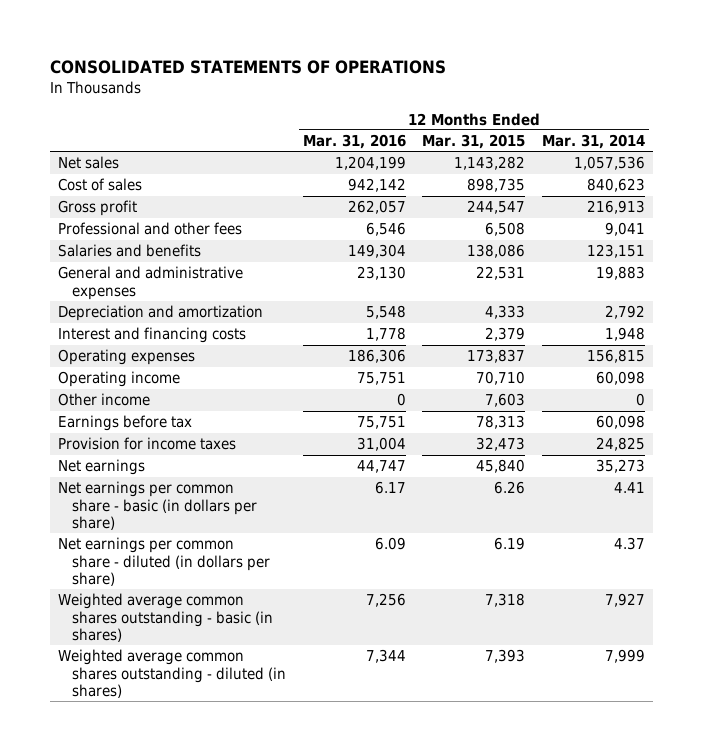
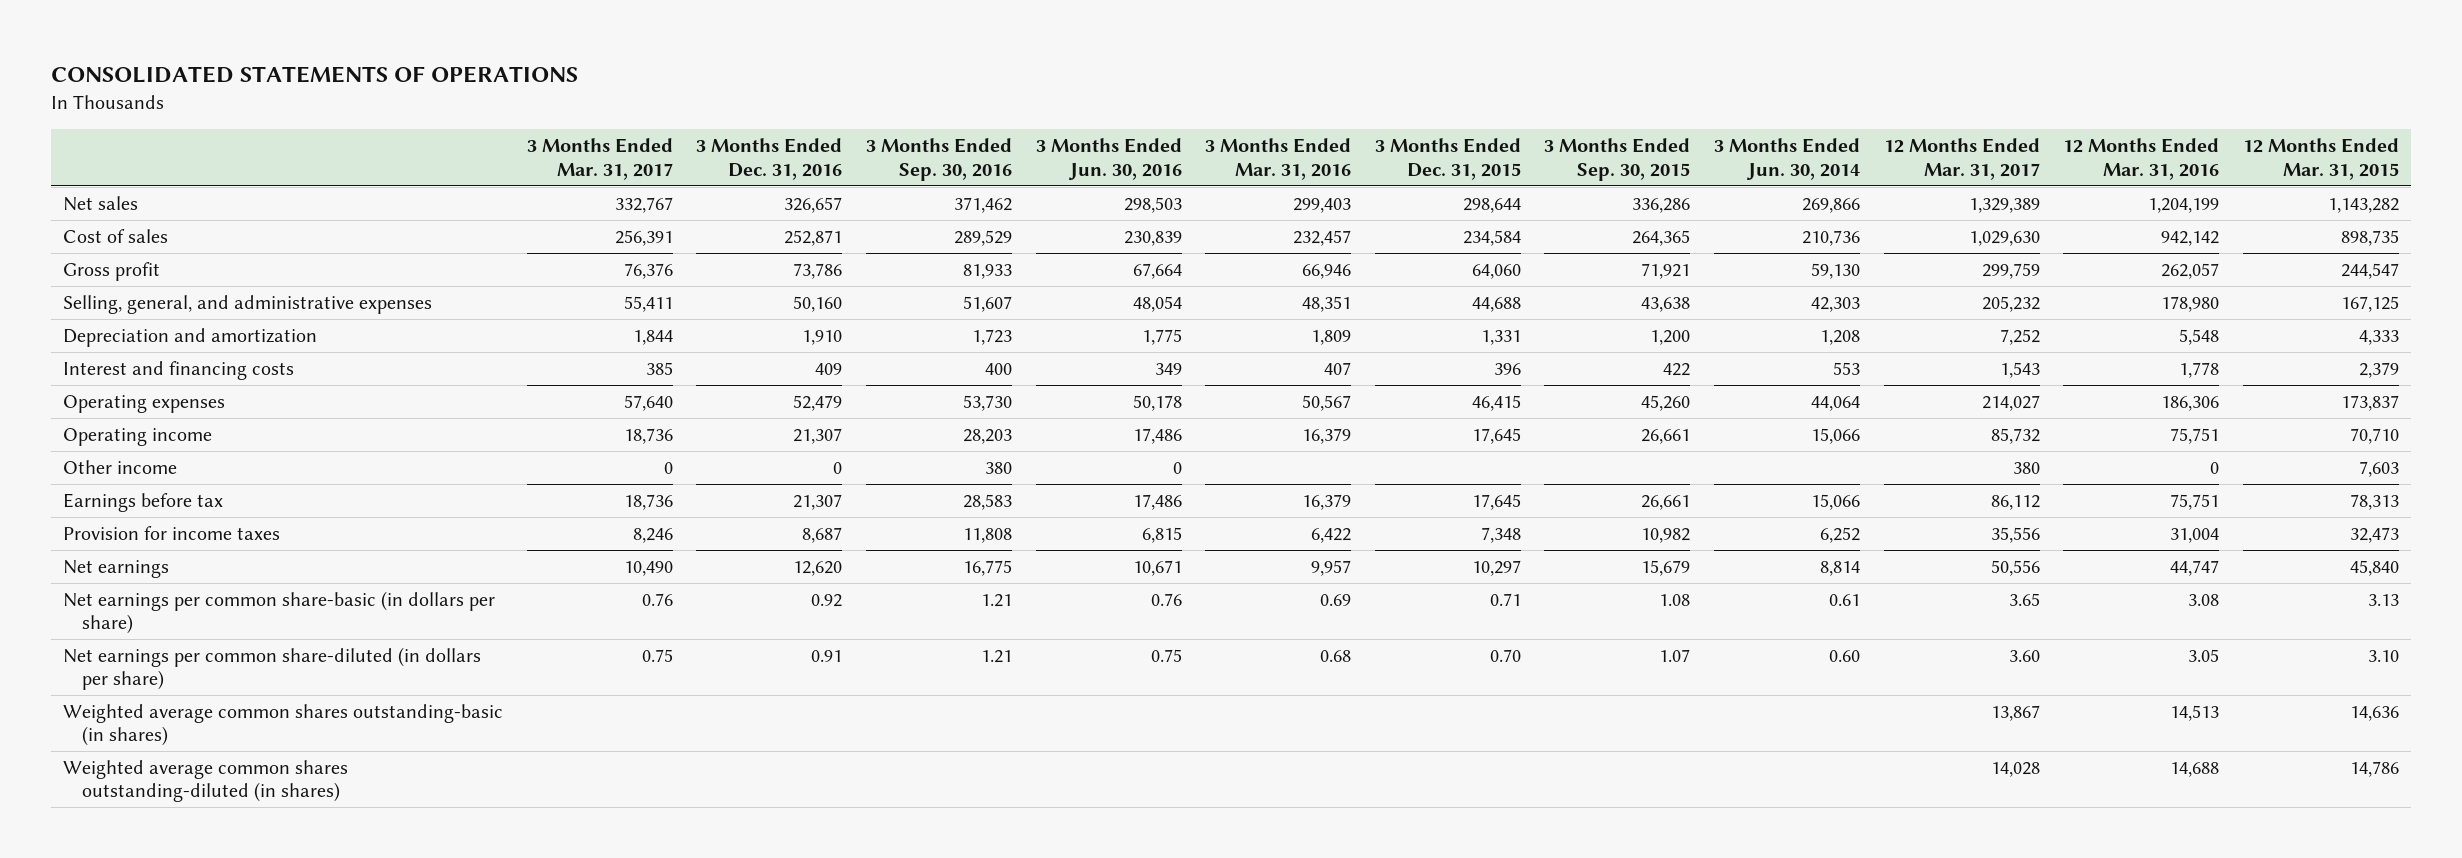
[541,134,645,150] Mar. 31, 2014 -> none
none -> [526,138,673,180] 3 Months Ended Mar. 31, 2017
none -> [696,138,843,180] 3 Months Ended Dec. 31, 2016
none -> [865,138,1012,181] 3 Months Ended Sep. 30, 2016
none -> [1035,138,1182,180] 3 Months Ended Jun. 30, 2016
none -> [1205,138,1352,180] 3 Months Ended Mar. 31, 2016
none -> [1374,138,1521,180] 3 Months Ended Dec. 31, 2015
none -> [1544,138,1691,181] 3 Months Ended Sep. 30, 2015
none -> [1713,138,1860,180] 3 Months Ended Jun. 30, 2014
none -> [1883,138,2040,180] 12 Months Ended Mar. 31, 2017
[58,222,243,236] Professional and other fees -> none
[58,244,202,258] Salaries and benefits -> none
[58,266,244,300] General and administrative expenses -> [63,295,433,315] Selling, general, and administrative expenses
[356,266,406,281] 23,130 -> [2161,296,2220,313] 178,980
[476,266,526,281] 22,531 -> [2340,296,2399,313] 167,125
[58,481,258,531] Net earnings per common share - basic (in dollars per share) -> [63,591,496,635] Net earnings per common share-basic (in dollars per share)
[374,481,406,495] 6.17 -> [2188,594,2220,607] 3.08
[494,481,526,495] 6.26 -> [2367,594,2399,607] 3.13
[58,537,271,587] Net earnings per common share - diluted (in dollars per share) -> [63,647,482,691] Net earnings per common share-diluted (in dollars per share)
[374,537,406,551] 6.09 -> [2188,649,2220,663] 3.05
[494,537,526,551] 6.19 -> [2367,650,2399,663] 3.10
[58,593,274,643] Weighted average common shares outstanding - basic (in shares) -> [63,704,504,747] Weighted average common shares outstanding-basic (in shares)
[365,593,406,608] 7,256 -> [2170,705,2220,722] 14,513
[485,593,526,608] 7,318 -> [2349,706,2399,722] 14,636
[58,649,287,699] Weighted average common shares outstanding - diluted (in shares) -> [63,760,349,803] Weighted average common shares outstanding-diluted (in shares)
[365,649,406,664] 7,344 -> [2170,762,2220,778] 14,688
[485,649,526,664] 7,393 -> [2349,761,2399,778] 14,786

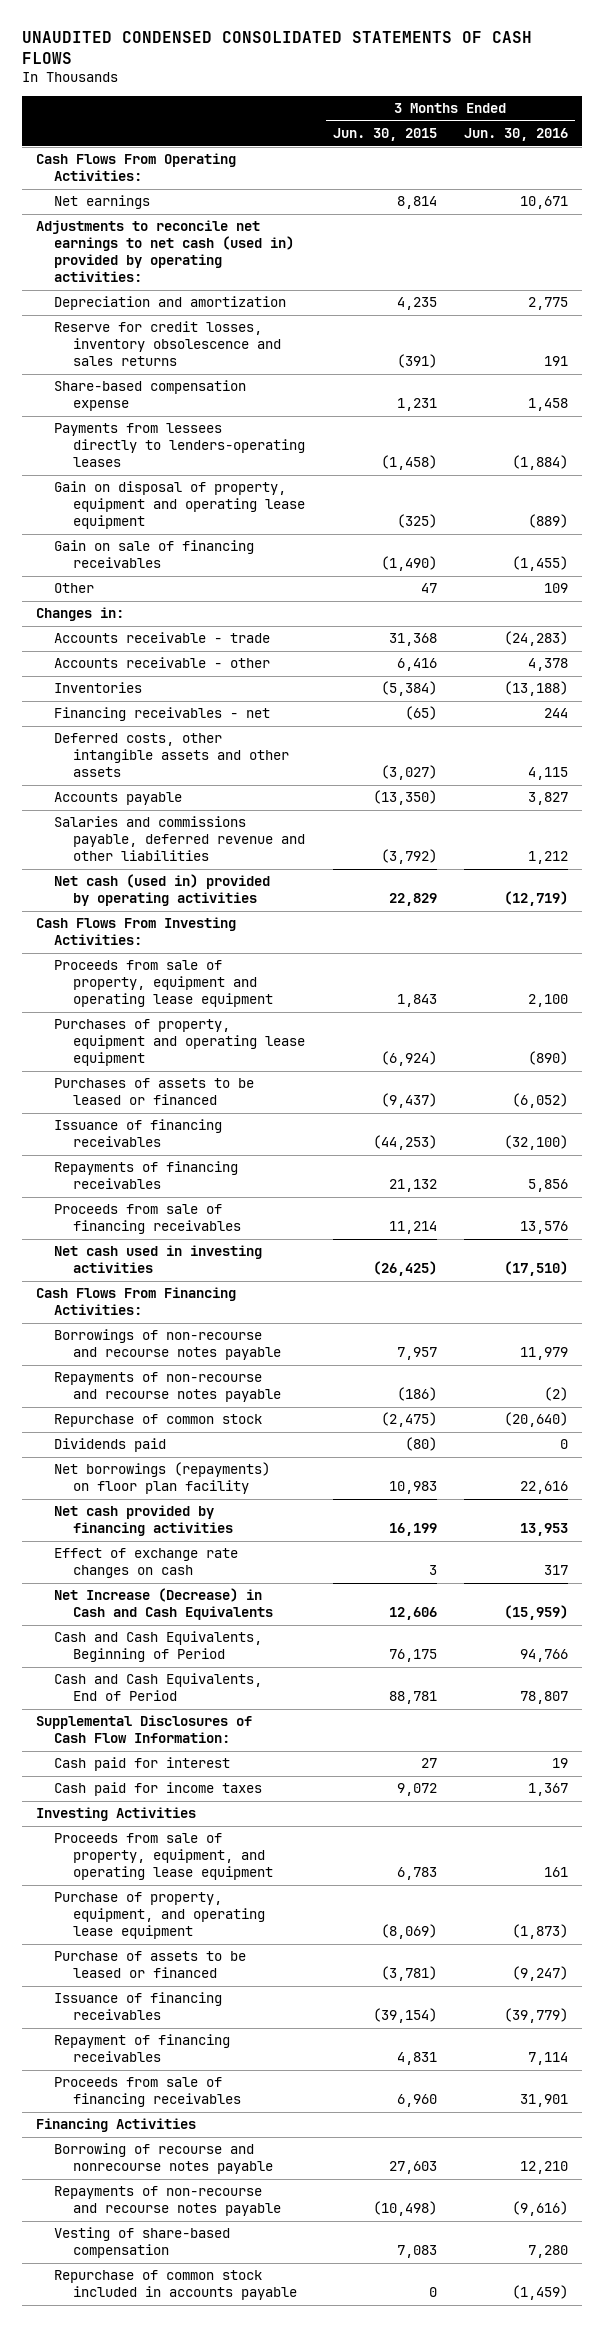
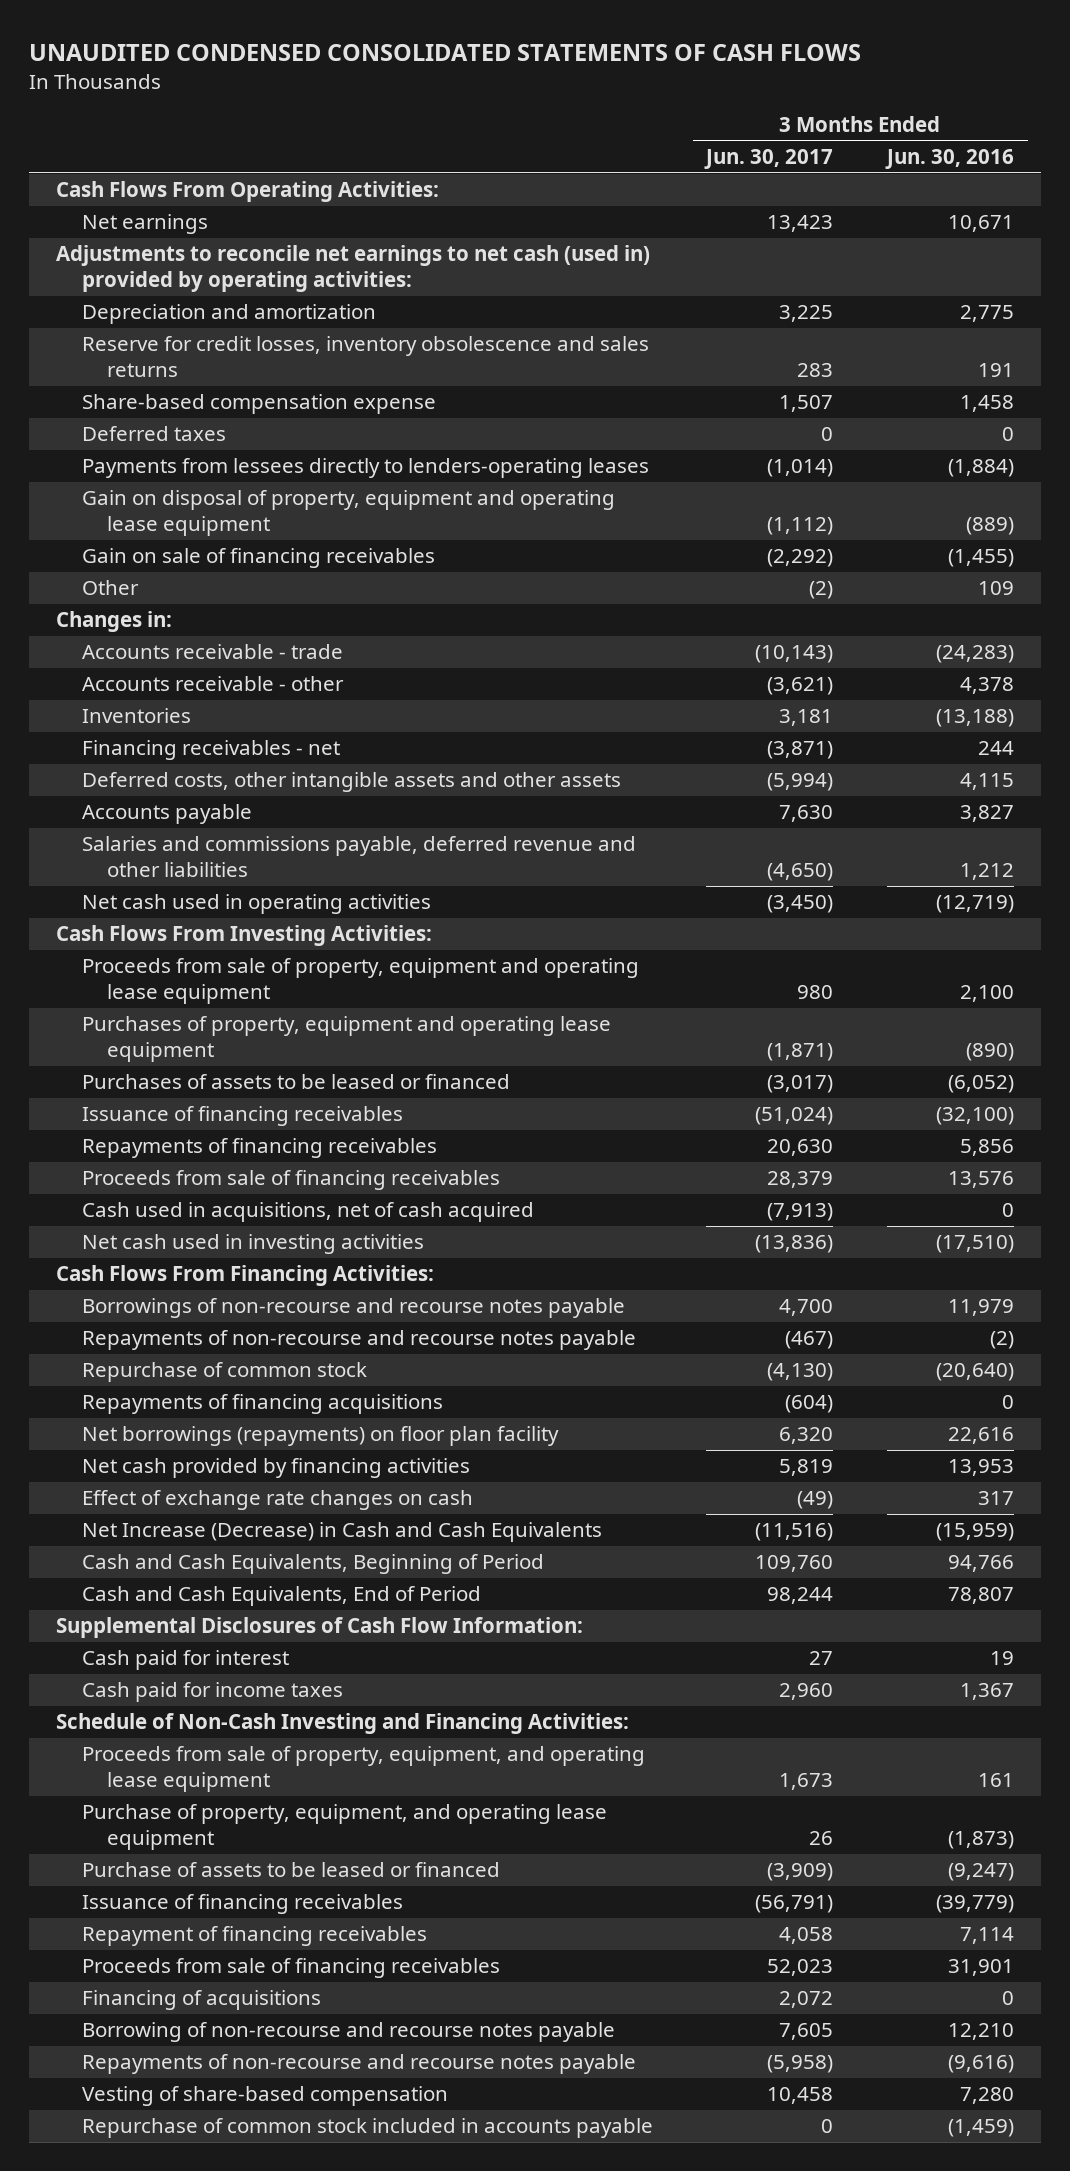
[332,128,437,142] Jun. 30, 2015 -> none
none -> [704,149,834,170] Jun. 30, 2017
none -> [81,426,226,442] Deferred taxes
[54,874,271,907] Net cash (used in) provided by operating activities -> [81,894,431,915] Net cash used in operating activities
none -> [81,1202,534,1223] Cash used in acquisitions, net of cash acquired
[54,1438,167,1453] Dividends paid -> none
none -> [81,1394,443,1415] Repayments of financing acquisitions
[35,1807,196,1822] Investing Activities -> none
none -> [56,1713,630,1735] Schedule of Non-Cash Investing and Financing Activities:
[35,2118,196,2133] Financing Activities -> none
none -> [81,1990,321,2011] Financing of acquisitions
[54,2143,274,2175] Borrowing of recourse and nonrecourse notes payable -> [81,2022,615,2043] Borrowing of non-recourse and recourse notes payable

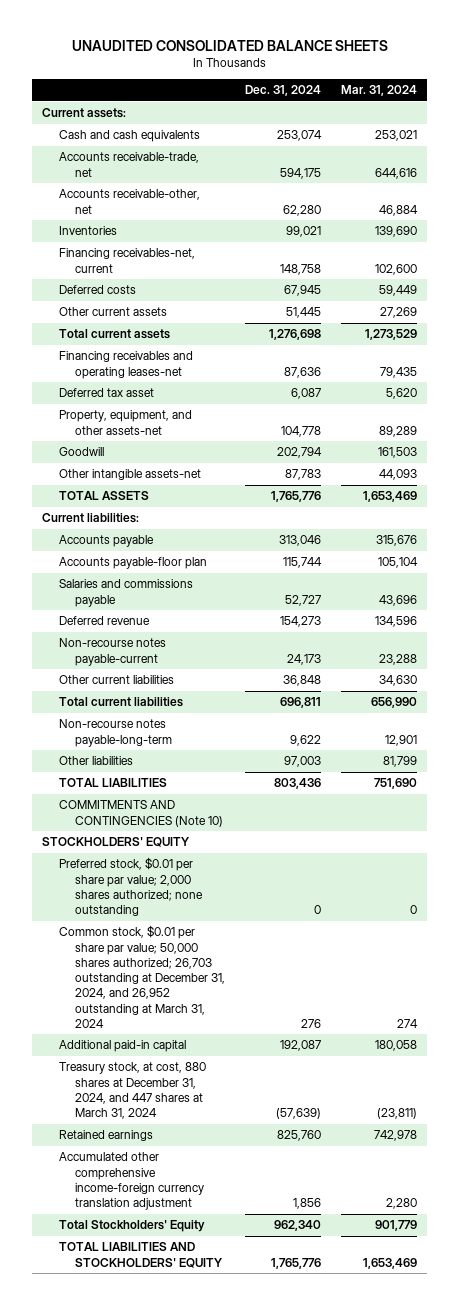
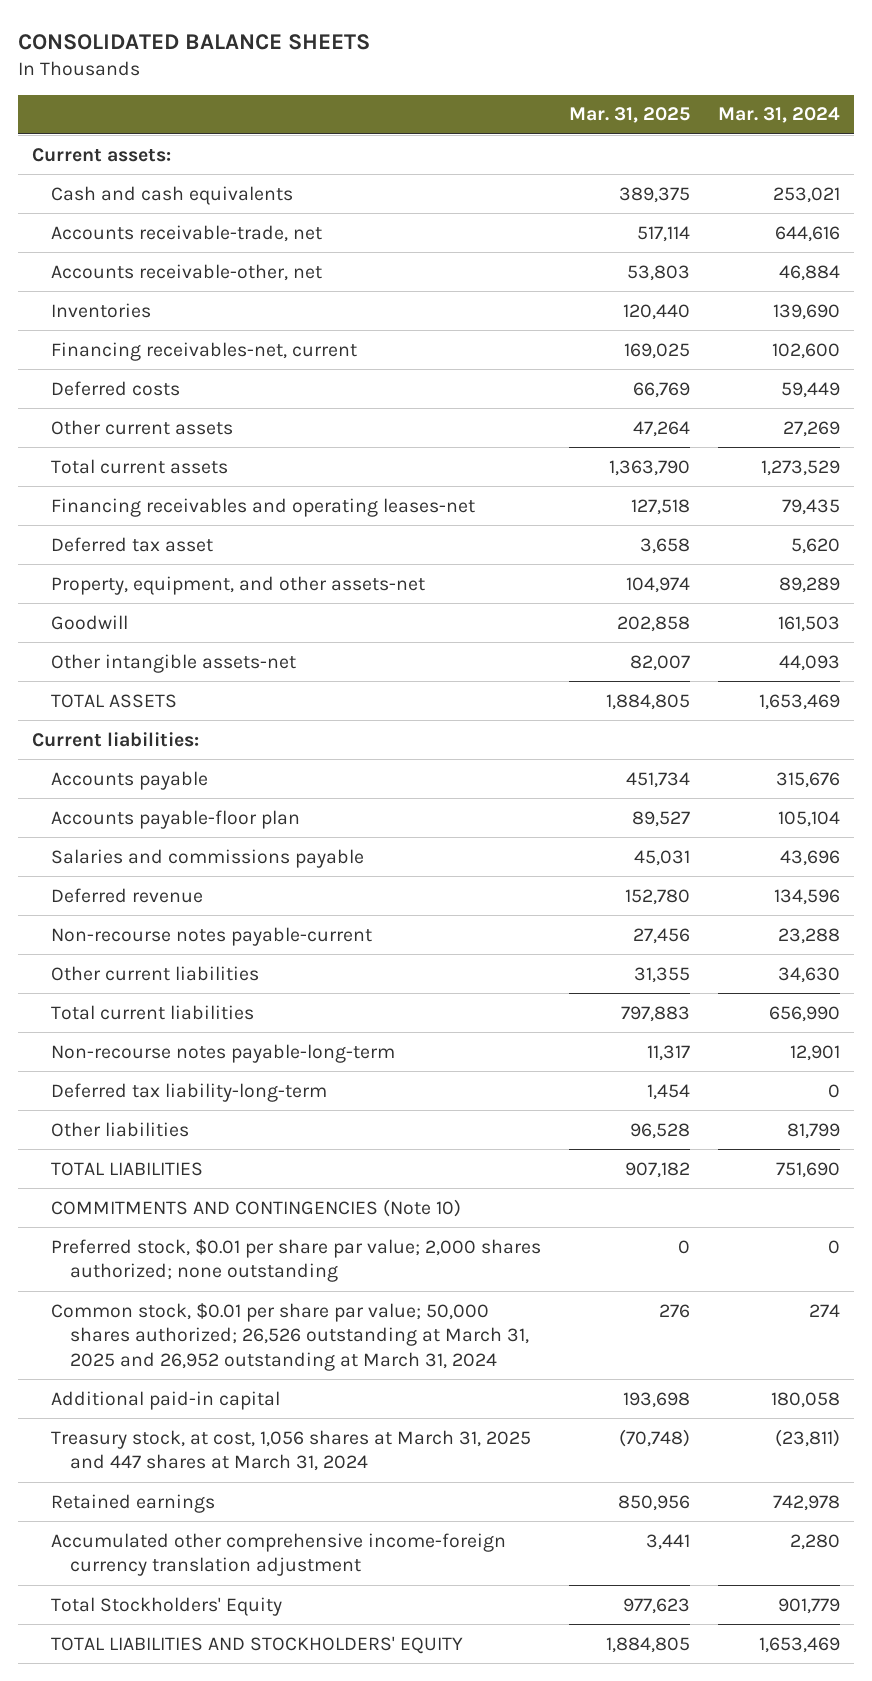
[71,39,388,51] UNAUDITED CONSOLIDATED BALANCE SHEETS -> [18,33,371,50] CONSOLIDATED BALANCE SHEETS
[245,85,322,97] Dec. 31, 2024 -> none
none -> [569,107,691,124] Mar. 31, 2025
none -> [51,1082,328,1102] Deferred tax liability-long-term
[42,837,191,848] STOCKHOLDERS' EQUITY -> none
[58,925,226,1028] Common stock, $0.01 per share par value; 50,000 shares authorized; 26,703 outstanding at December 31, 2024, and 26,952 outstanding at March 31, 2024 -> [51,1302,530,1371] Common stock, $0.01 per share par value; 50,000 shares authorized; 26,526 outstanding at March 31, 2025 and 26,952 outstanding at March 31, 2024
[58,1062,206,1120] Treasury stock, at cost, 880 shares at December 31, 2024, and 447 shares at March 31, 2024 -> [51,1429,532,1472] Treasury stock, at cost, 1,056 shares at March 31, 2025 and 447 shares at March 31, 2024

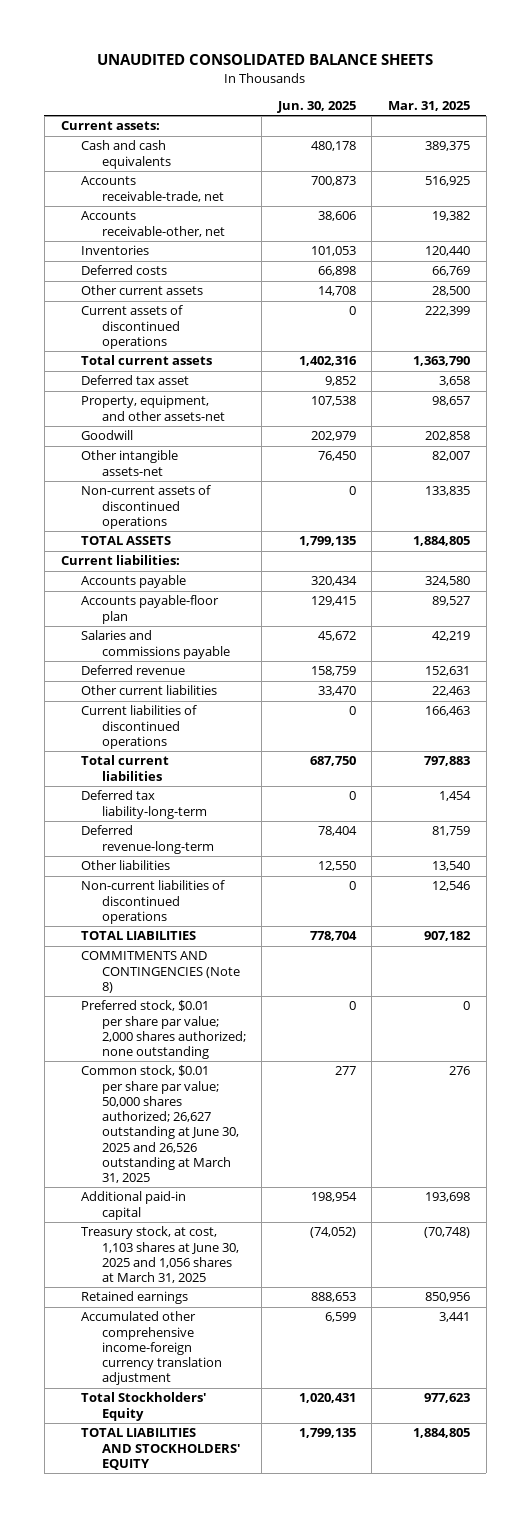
[18,33,371,50] CONSOLIDATED BALANCE SHEETS -> [97,53,434,65] UNAUDITED CONSOLIDATED BALANCE SHEETS
[717,107,840,124] Mar. 31, 2024 -> none
none -> [276,101,356,114] Jun. 30, 2025
[637,225,691,242] 517,114 -> [425,176,471,187] 516,925
[627,264,691,281] 53,803 -> [432,211,471,222] 19,382
[51,341,358,361] Financing receivables-net, current -> none
[633,420,691,437] 47,264 -> [432,286,471,297] 28,500
none -> [81,305,184,349] Current assets of discontinued operations
[51,497,476,517] Financing receivables and operating leases-net -> none
[626,576,691,593] 104,974 -> [432,396,471,407] 98,657
none -> [81,485,212,529] Non-current assets of discontinued operations
[626,771,691,788] 451,734 -> [425,576,471,587] 324,580
[51,926,373,946] Non-recourse notes payable-current -> none
[634,849,691,866] 45,031 -> [432,631,471,642] 42,219
[625,888,691,905] 152,780 -> [425,666,471,677] 152,631
[634,966,691,983] 31,355 -> [432,686,471,697] 22,463
none -> [81,705,198,749] Current liabilities of discontinued operations
[51,1043,396,1063] Non-recourse notes payable-long-term -> none
none -> [81,825,214,854] Deferred revenue-long-term
[630,1122,691,1139] 96,528 -> [432,861,471,872] 13,540
none -> [81,880,226,924] Non-current liabilities of discontinued operations
[51,1198,462,1217] COMMITMENTS AND CONTINGENCIES (Note 10) -> [81,951,240,993] COMMITMENTS AND CONTINGENCIES (Note 8)
[51,1302,530,1371] Common stock, $0.01 per share par value; 50,000 shares authorized; 26,526 outstanding at March 31, 2025 and 26,952 outstanding at March 31, 2024 -> [81,1065,239,1184] Common stock, $0.01 per share par value; 50,000 shares authorized; 26,627 outstanding at June 30, 2025 and 26,526 outstanding at March 31, 2025
[51,1429,532,1472] Treasury stock, at cost, 1,056 shares at March 31, 2025 and 447 shares at March 31, 2024 -> [81,1226,239,1284] Treasury stock, at cost, 1,103 shares at June 30, 2025 and 1,056 shares at March 31, 2025

